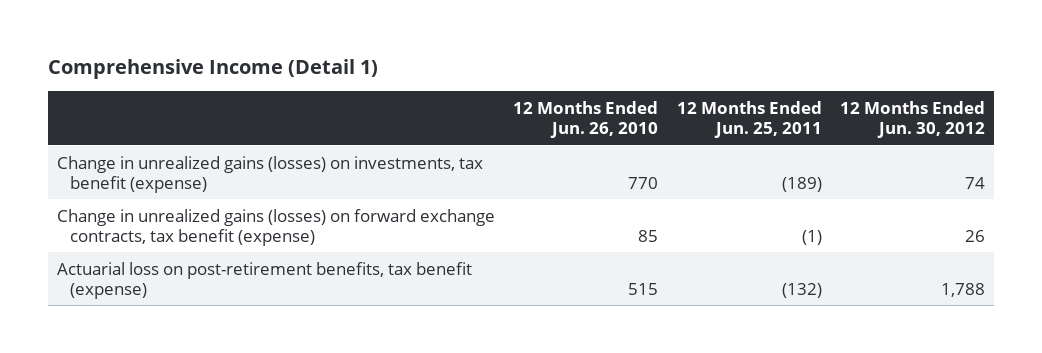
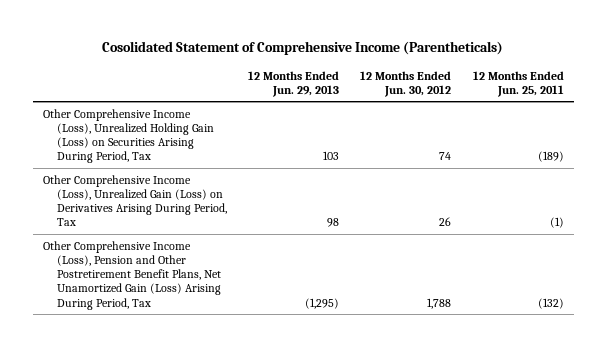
[47,59,378,80] Comprehensive Income (Detail 1) -> [102,40,504,55] Cosolidated Statement of Comprehensive Income (Parentheticals)
[513,101,659,138] 12 Months Ended Jun. 26, 2010 -> none
none -> [248,70,340,97] 12 Months Ended Jun. 29, 2013
[56,155,483,193] Change in unrealized gains (losses) on investments, tax benefit (expense) -> [43,108,215,164] Other Comprehensive Income (Loss), Unrealized Holding Gain (Loss) on Securities Arising During Period, Tax
[56,208,495,246] Change in unrealized gains (losses) on forward exchange contracts, tax benefit (expense) -> [43,174,228,227] Other Comprehensive Income (Loss), Unrealized Gain (Loss) on Derivatives Arising During Period, Tax
[56,261,472,299] Actuarial loss on post-retirement benefits, tax benefit (expense) -> [43,240,222,310] Other Comprehensive Income (Loss), Pension and Other Postretirement Benefit Plans, Net Unamortized Gain (Loss) Arising During Period, Tax

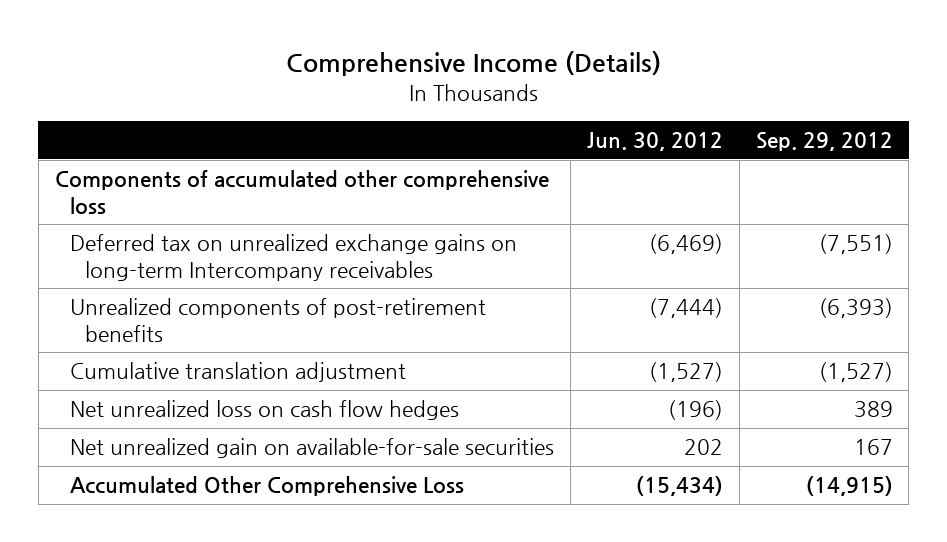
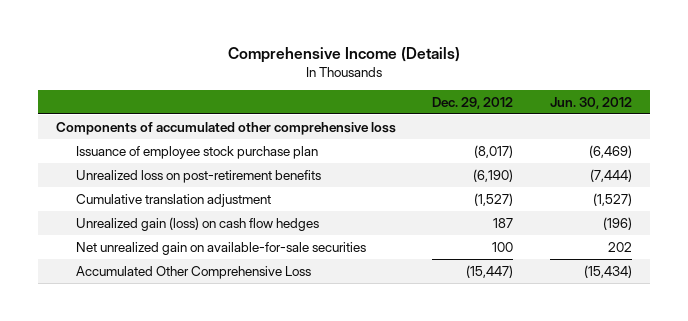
[755,132,893,152] Sep. 29, 2012 -> none
none -> [432,97,514,110] Dec. 29, 2012
[70,234,518,281] Deferred tax on unrealized exchange gains on long-term Intercompany receivables -> [76,145,319,159] Issuance of employee stock purchase plan
[70,298,487,342] Unrealized components of post-retirement benefits -> [76,169,322,183] Unrealized loss on post-retirement benefits
[70,400,460,421] Net unrealized loss on cash flow hedges -> [76,216,320,231] Unrealized gain (loss) on cash flow hedges

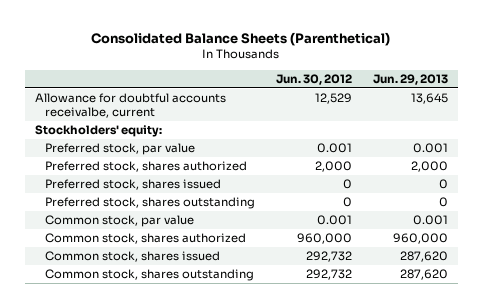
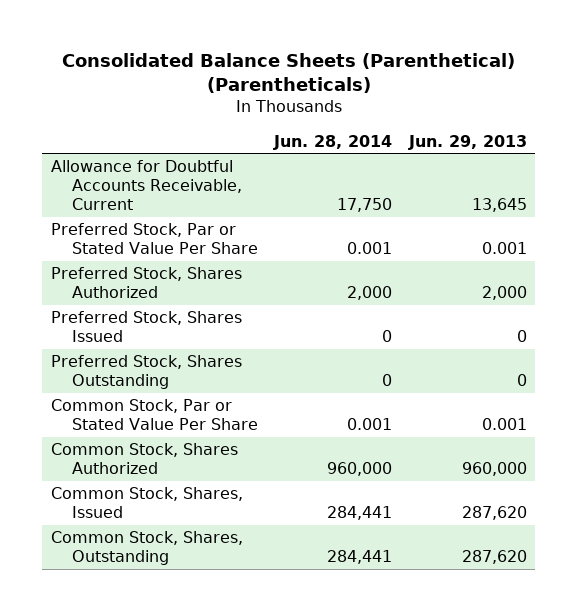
[91,31,391,46] Consolidated Balance Sheets (Parenthetical) -> [61,52,515,94] Consolidated Balance Sheets (Parenthetical) (Parentheticals)
[275,73,352,85] Jun. 30, 2012 -> none
none -> [273,134,393,150] Jun. 28, 2014
[35,125,163,138] Stockholders' equity: -> none
[35,93,227,119] Allowance for doubtful accounts receivalbe, current -> [50,160,242,211] Allowance for Doubtful Accounts Receivable, Current
[45,143,196,156] Preferred stock, par value -> [50,223,258,255] Preferred Stock, Par or Stated Value Per Share
[45,161,248,173] Preferred stock, shares authorized -> [50,267,242,299] Preferred Stock, Shares Authorized
[45,179,222,191] Preferred stock, shares issued -> [50,311,242,343] Preferred Stock, Shares Issued
[45,197,256,210] Preferred stock, shares outstanding -> [50,355,242,390] Preferred Stock, Shares Outstanding
[45,215,195,228] Common stock, par value -> [50,399,258,431] Common Stock, Par or Stated Value Per Share
[45,233,247,245] Common stock, shares authorized -> [50,443,238,475] Common Stock, Shares Authorized
[45,251,221,263] Common stock, shares issued -> [50,487,243,519] Common Stock, Shares, Issued
[45,269,255,282] Common stock, shares outstanding -> [50,531,243,566] Common Stock, Shares, Outstanding

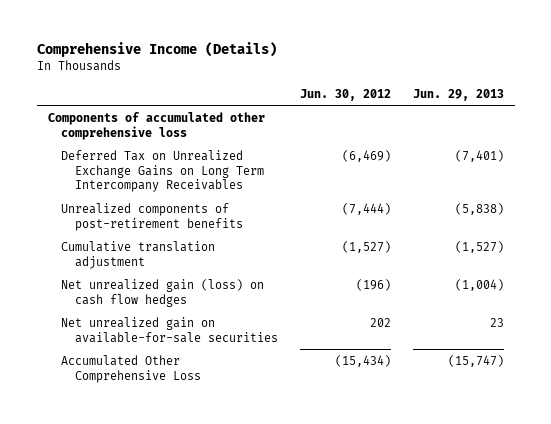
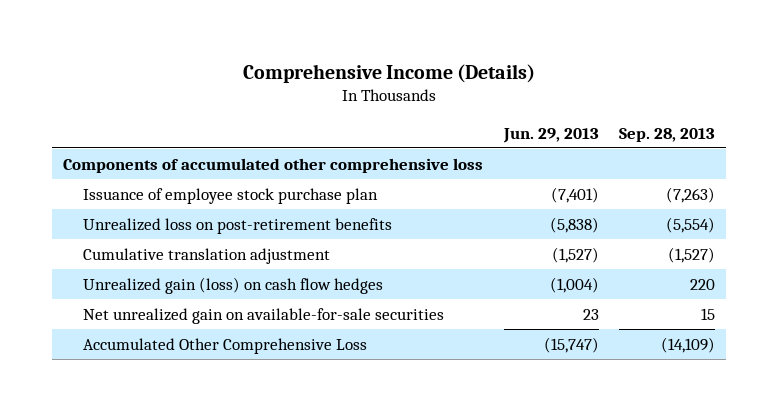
[299,88,391,101] Jun. 30, 2012 -> none
none -> [619,127,716,142] Sep. 28, 2013
[61,149,264,193] Deferred Tax on Unrealized Exchange Gains on Long Term Intercompany Receivables -> [82,187,378,204] Issuance of employee stock purchase plan
[61,202,243,231] Unrealized components of post-retirement benefits -> [82,217,392,234] Unrealized loss on post-retirement benefits
[61,278,265,307] Net unrealized gain (loss) on cash flow hedges -> [82,276,383,294] Unrealized gain (loss) on cash flow hedges

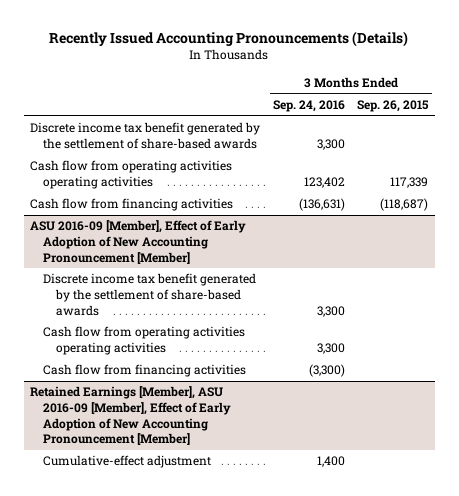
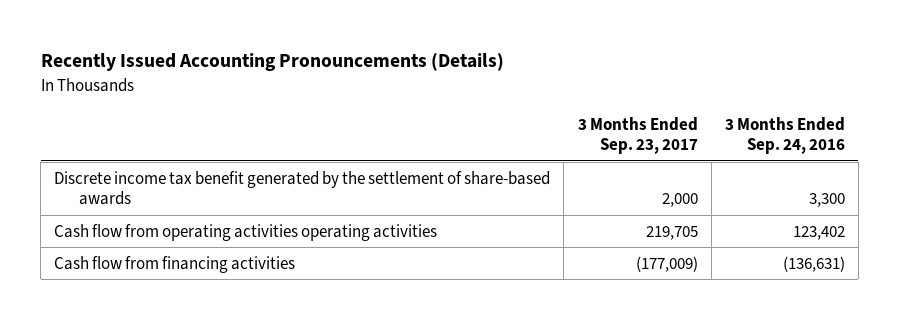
[357,99,430,112] Sep. 26, 2015 -> none
none -> [577,116,698,155] 3 Months Ended Sep. 23, 2017
[30,220,247,264] ASU 2016-09 [Member], Effect of Early Adoption of New Accounting Pronouncement [Member] -> none
[43,273,257,316] Discrete income tax benefit generated by the settlement of share-based awards -> none
[43,326,246,356] Cash flow from operating activities operating activities -> none
[43,364,247,378] Cash flow from financing activities -> none
[30,386,232,446] Retained Earnings [Member], ASU 2016-09 [Member], Effect of Early Adoption of New Accounting Pronouncement [Member] -> none
[43,455,212,469] Cumulative-effect adjustment -> none

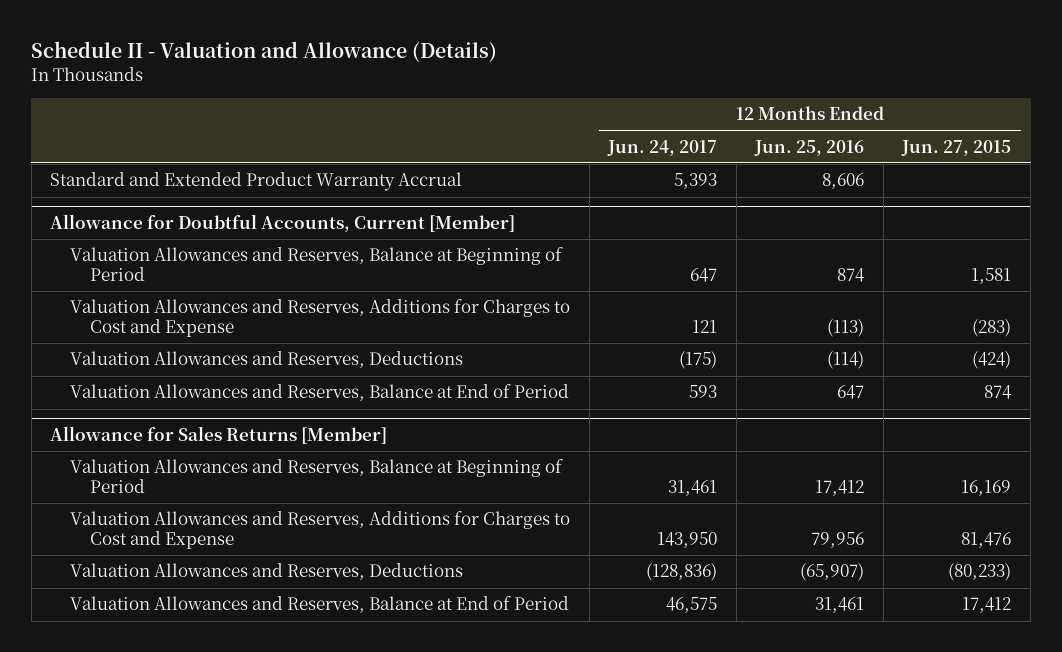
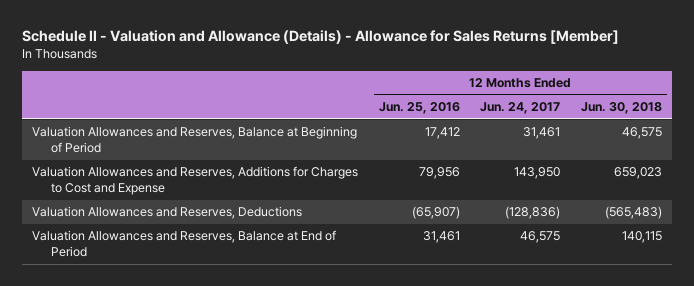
[31,40,498,62] Schedule II - Valuation and Allowance (Details) -> [21,30,619,45] Schedule II - Valuation and Allowance (Details) - Allowance for Sales Returns [Member]
[901,139,1012,156] Jun. 27, 2015 -> none
none -> [580,102,662,115] Jun. 30, 2018
[50,172,463,192] Standard and Extended Product Warranty Accrual -> none
[50,214,516,233] Allowance for Doubtful Accounts, Current [Member] -> none
[70,247,564,282] Valuation Allowances and Reserves, Balance at Beginning of Period -> none
[70,299,571,338] Valuation Allowances and Reserves, Additions for Charges to Cost and Expense -> none
[70,351,464,369] Valuation Allowances and Reserves, Deductions -> none
[70,384,570,402] Valuation Allowances and Reserves, Balance at End of Period -> none
[50,426,388,445] Allowance for Sales Returns [Member] -> none

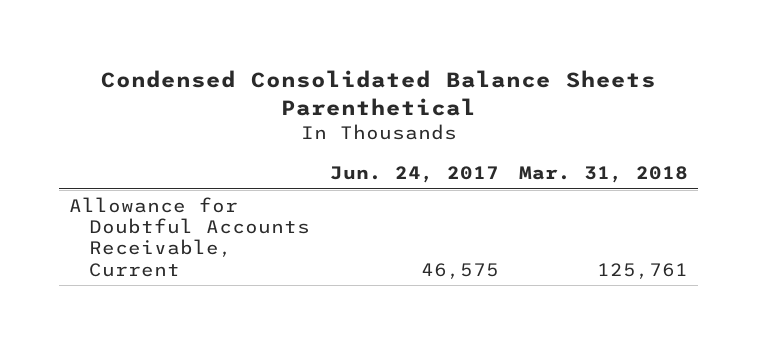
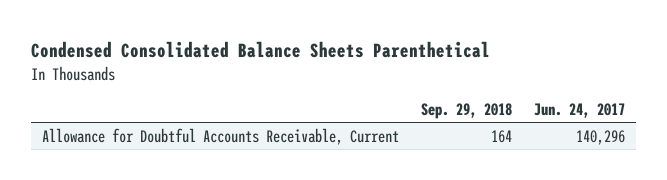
[518,165,688,183] Mar. 31, 2018 -> none
none -> [420,103,512,120] Sep. 29, 2018
[420,262,499,279] 46,575 -> [575,129,625,145] 140,296

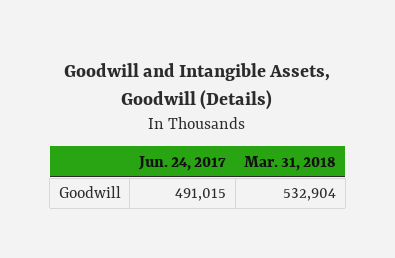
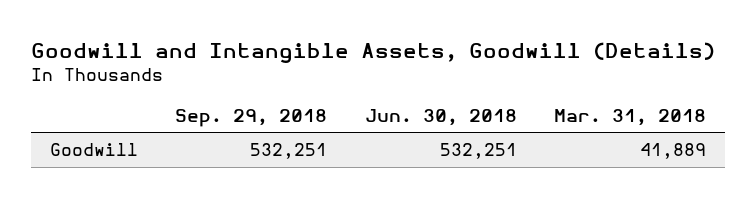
[137,155,226,171] Jun. 24, 2017 -> none
none -> [175,109,328,128] Sep. 29, 2018
none -> [364,109,517,127] Jun. 30, 2018
[283,188,337,202] 532,904 -> [640,143,707,160] 41,889

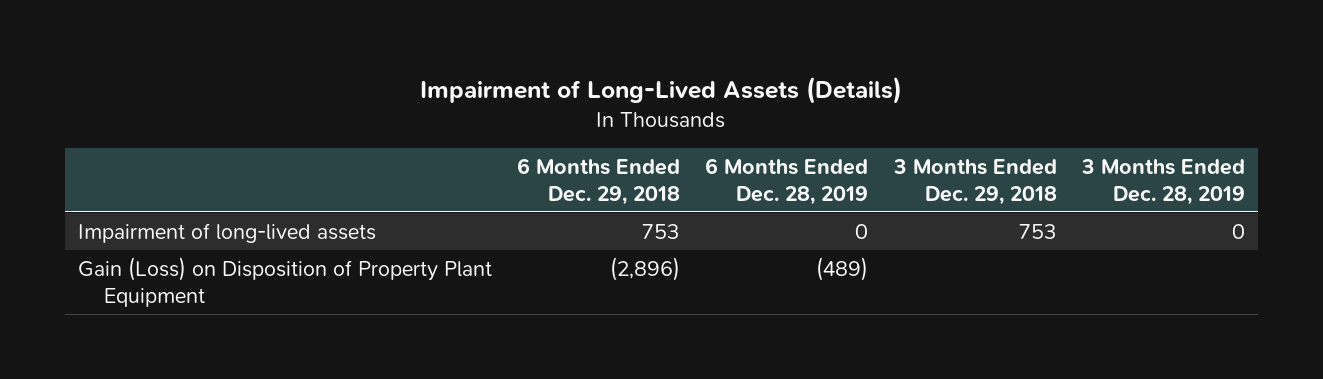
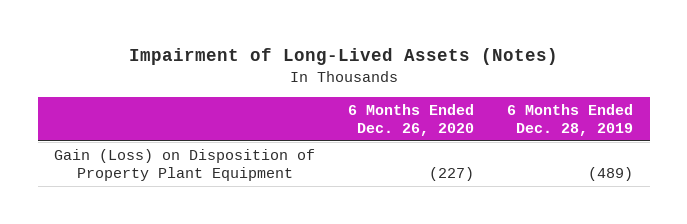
[420,75,903,104] Impairment of Long-Lived Assets (Details) -> [128,48,558,66] Impairment of Long-Lived Assets (Notes)
[516,157,680,205] 6 Months Ended Dec. 29, 2018 -> none
[892,158,1057,205] 3 Months Ended Dec. 29, 2018 -> none
[1081,158,1246,205] 3 Months Ended Dec. 28, 2019 -> none
none -> [348,104,475,136] 6 Months Ended Dec. 26, 2020
[77,222,376,243] Impairment of long-lived assets -> none

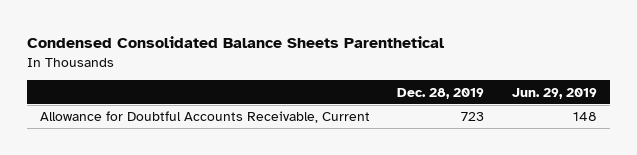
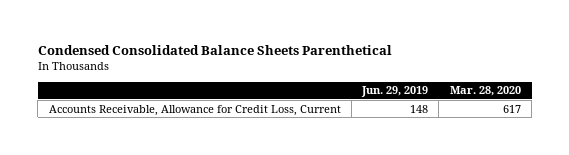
[397,87,485,99] Dec. 28, 2019 -> none
none -> [449,86,521,97] Mar. 28, 2020
[40,111,371,124] Allowance for Doubtful Accounts Receivable, Current -> [48,104,341,116] Accounts Receivable, Allowance for Credit Loss, Current

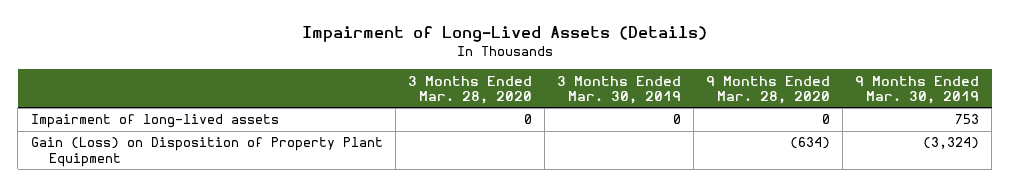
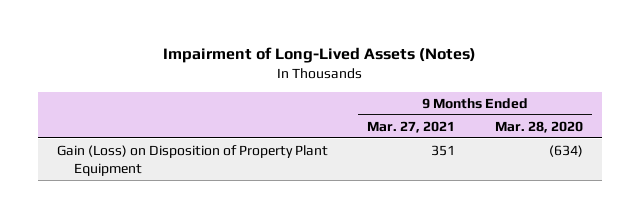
[301,26,707,43] Impairment of Long-Lived Assets (Details) -> [162,47,476,64] Impairment of Long-Lived Assets (Notes)
[407,75,532,104] 3 Months Ended Mar. 28, 2020 -> none
[556,75,681,104] 3 Months Ended Mar. 30, 2019 -> none
[855,75,980,104] 9 Months Ended Mar. 30, 2019 -> none
none -> [367,120,456,133] Mar. 27, 2021
[30,114,279,129] Impairment of long-lived assets -> none

